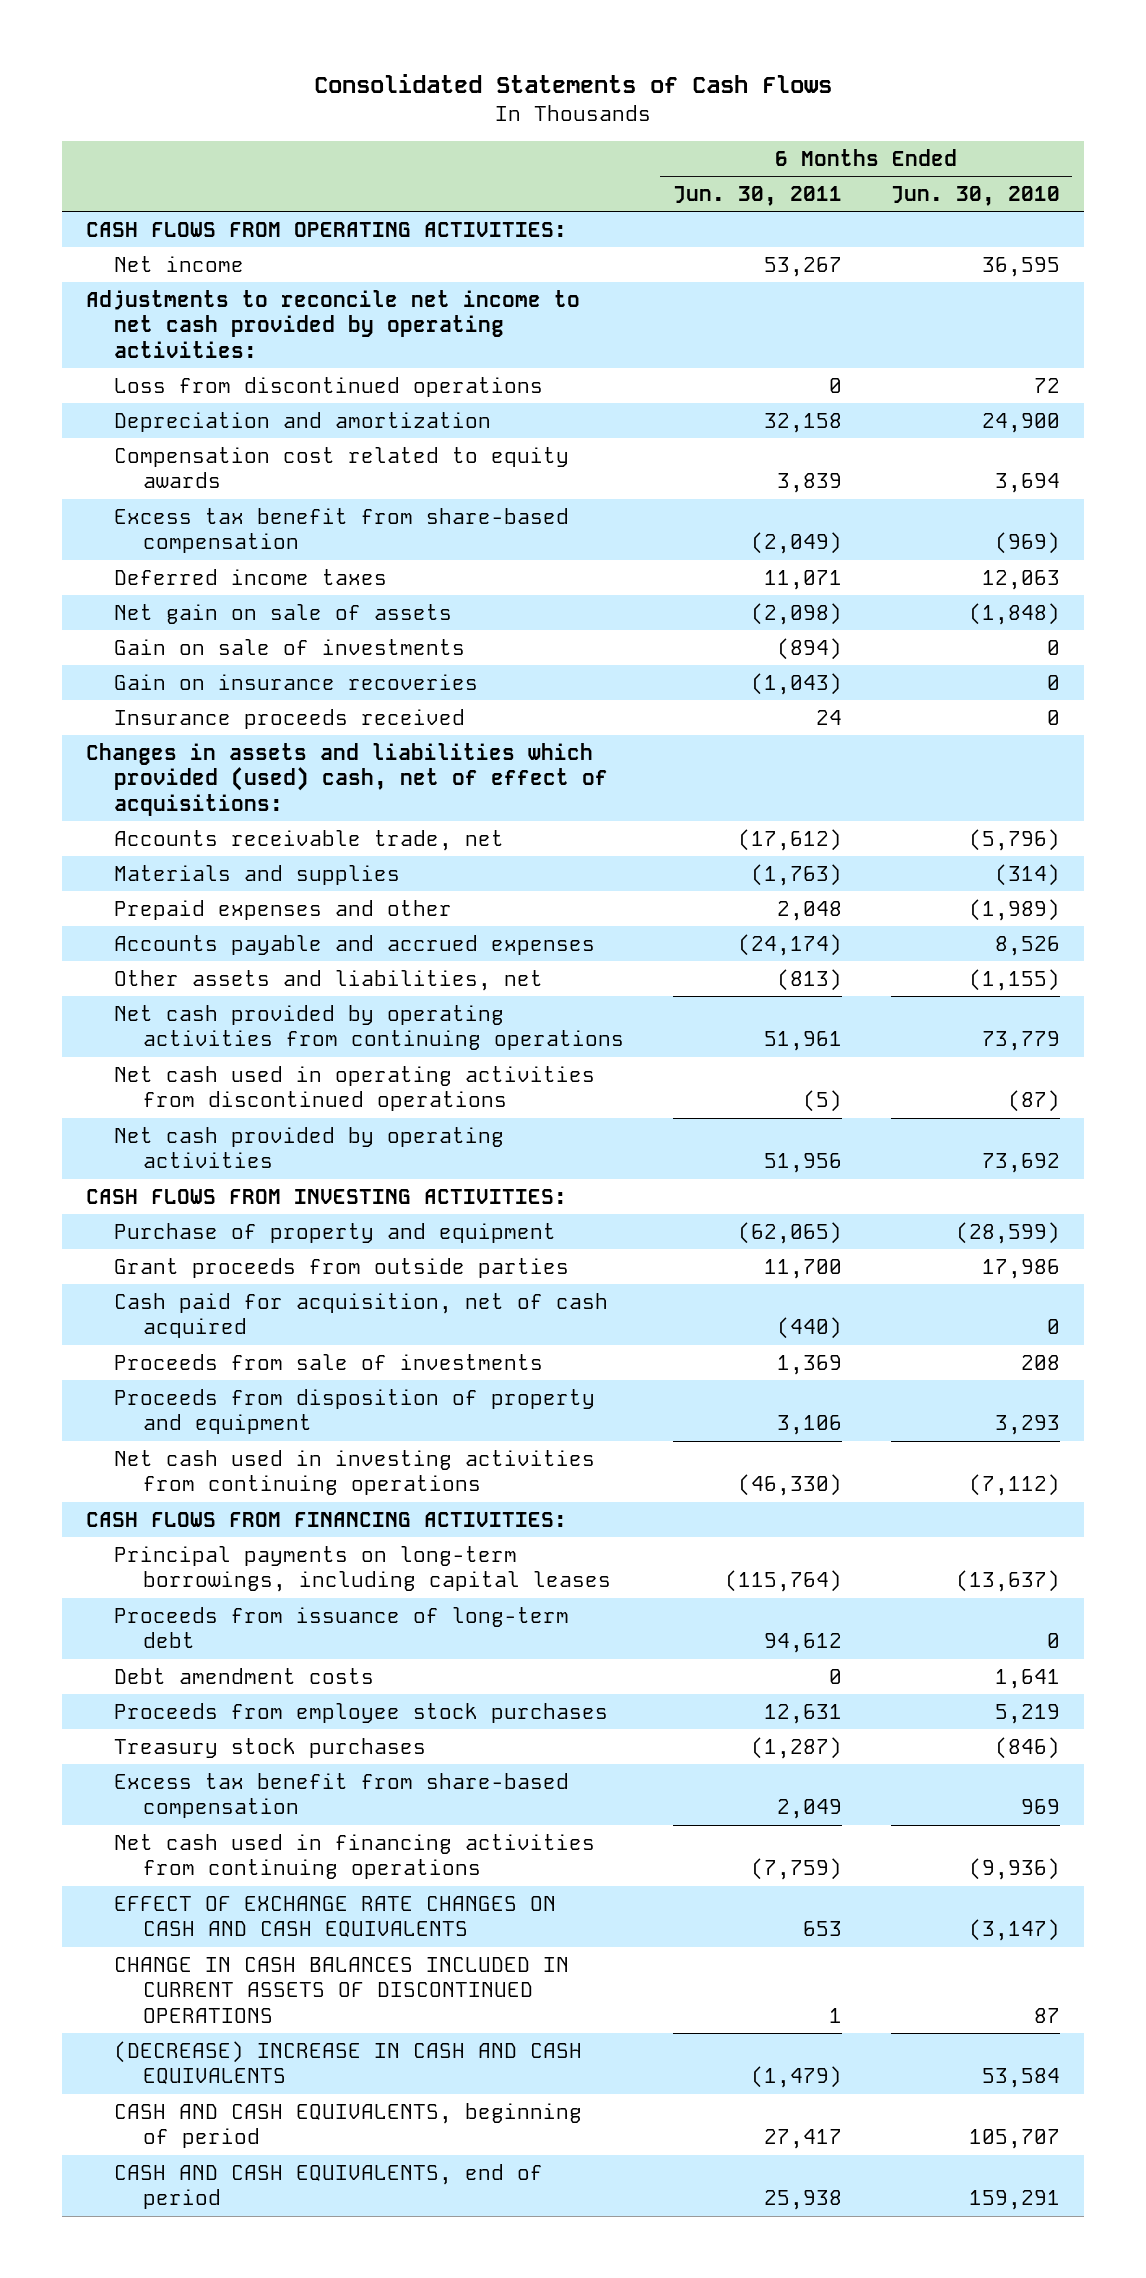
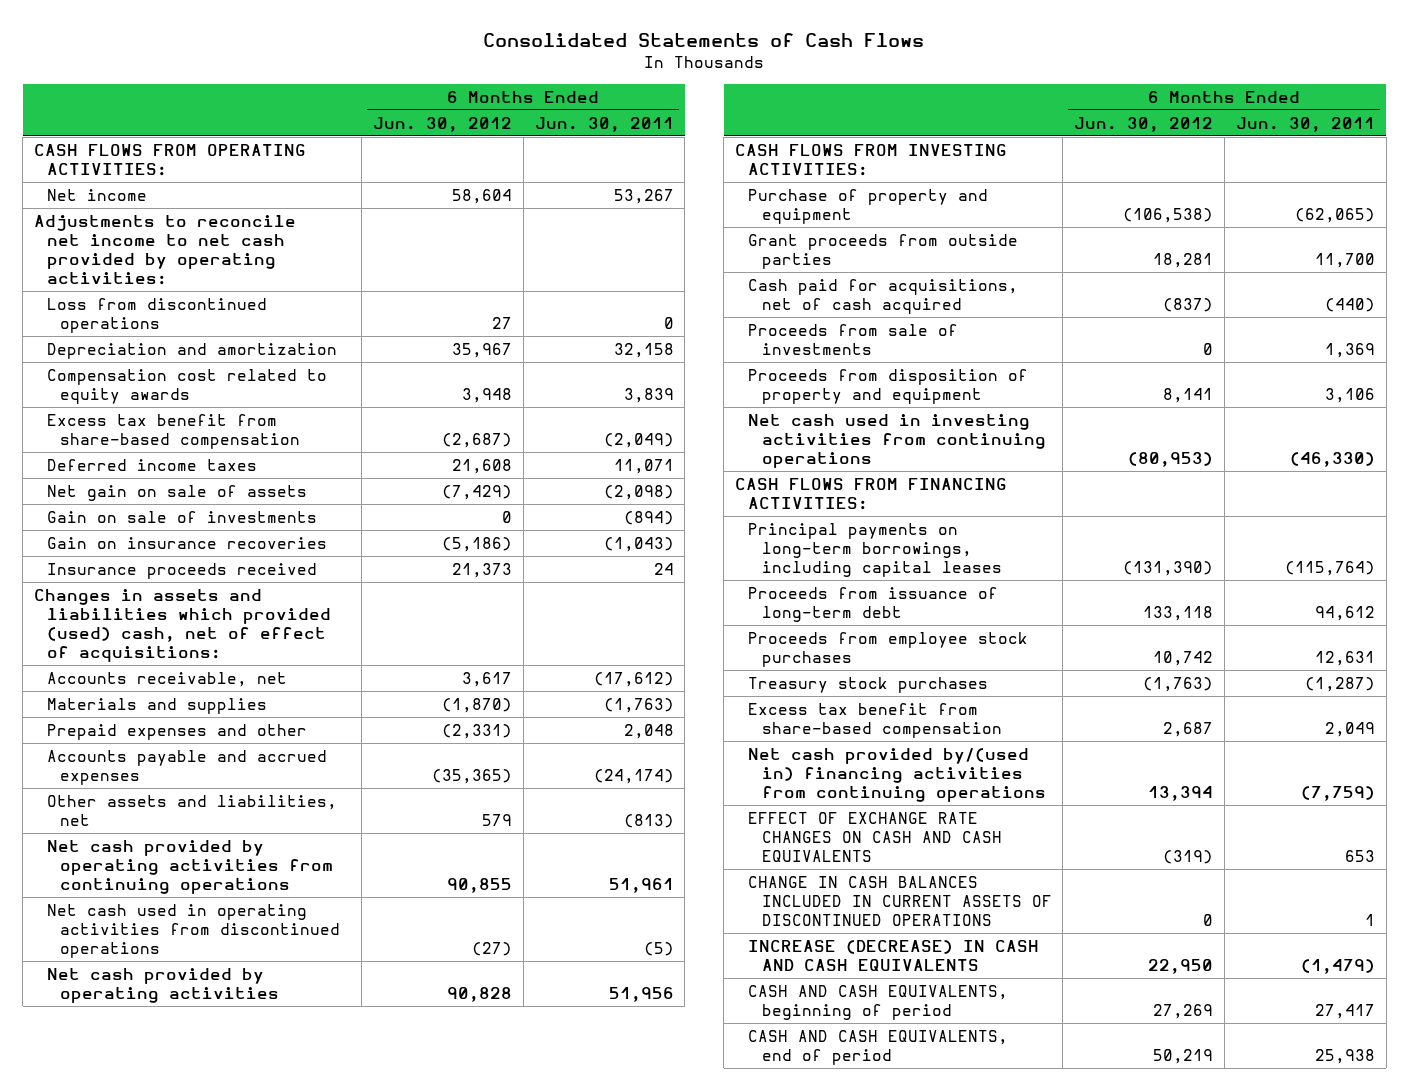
[890,185,1060,206] Jun. 30, 2010 -> none
none -> [372,116,512,132] Jun. 30, 2012
[114,829,505,851] Accounts receivable trade, net -> [47,671,288,687] Accounts receivable, net
[114,1292,609,1339] Cash paid for acquisition, net of cash acquired -> [748,278,1019,315] Cash paid for acquisitions, net of cash acquired
[114,1667,375,1684] Debt amendment costs -> none
[114,1833,596,1880] Net cash used in financing activities from continuing operations -> [748,747,1046,803] Net cash provided by/(used in) financing activities from continuing operations
[114,2040,583,2085] (DECREASE) INCREASE IN CASH AND CASH EQUIVALENTS -> [748,939,1040,972] INCREASE (DECREASE) IN CASH AND CASH EQUIVALENTS

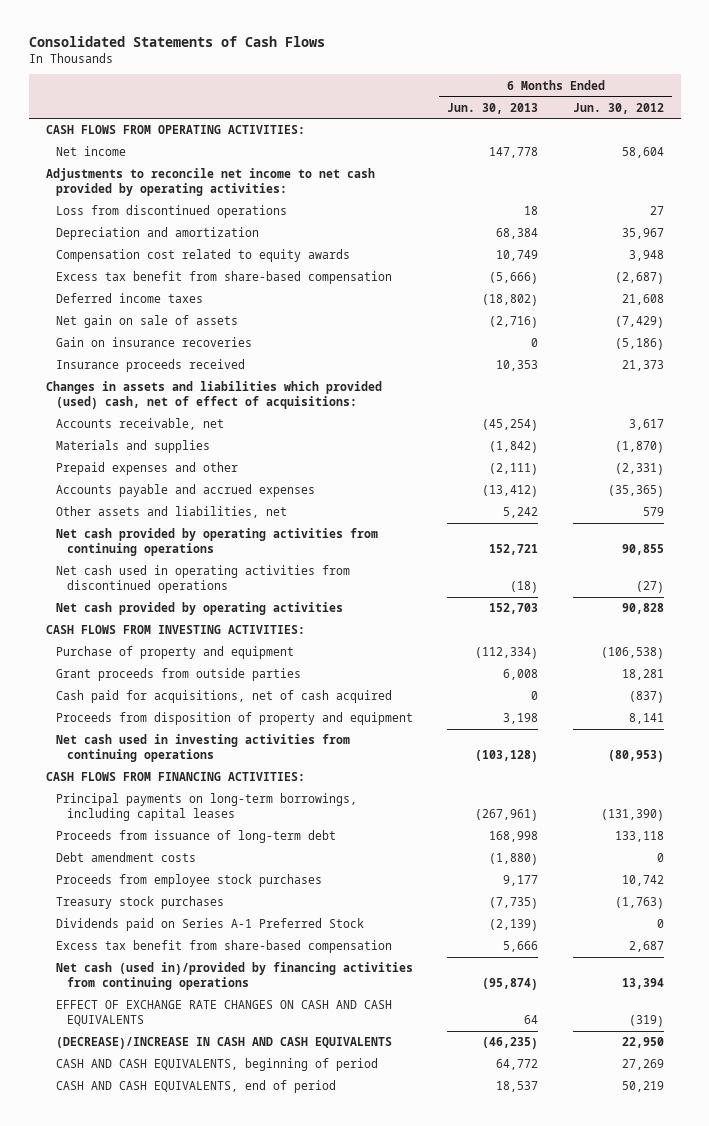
[534,116,674,132] Jun. 30, 2011 -> none
none -> [447,102,539,114] Jun. 30, 2013
[47,510,318,523] Gain on sale of investments -> none
[748,323,959,356] Proceeds from sale of investments -> none
none -> [56,852,197,863] Debt amendment costs
none -> [56,918,365,932] Dividends paid on Series A-1 Preferred Stock
[748,747,1046,803] Net cash provided by/(used in) financing activities from continuing operations -> [56,962,414,991] Net cash (used in)/provided by financing activities from continuing operations
[748,875,1052,927] CHANGE IN CASH BALANCES INCLUDED IN CURRENT ASSETS OF DISCONTINUED OPERATIONS -> none
[748,939,1040,972] INCREASE (DECREASE) IN CASH AND CASH EQUIVALENTS -> [56,1037,393,1050] (DECREASE)/INCREASE IN CASH AND CASH EQUIVALENTS

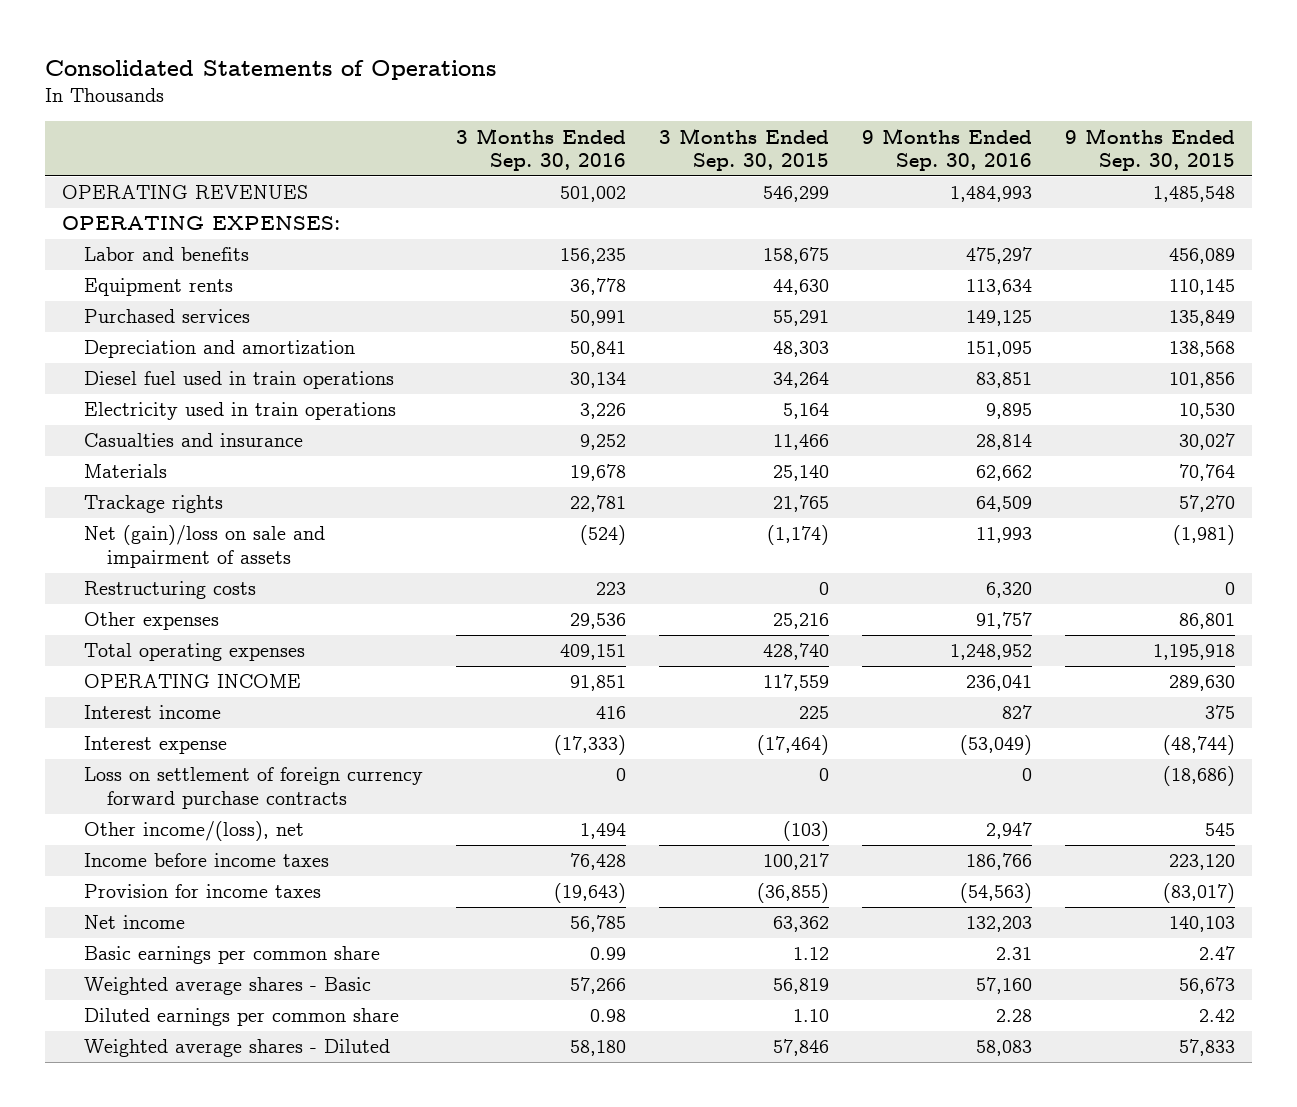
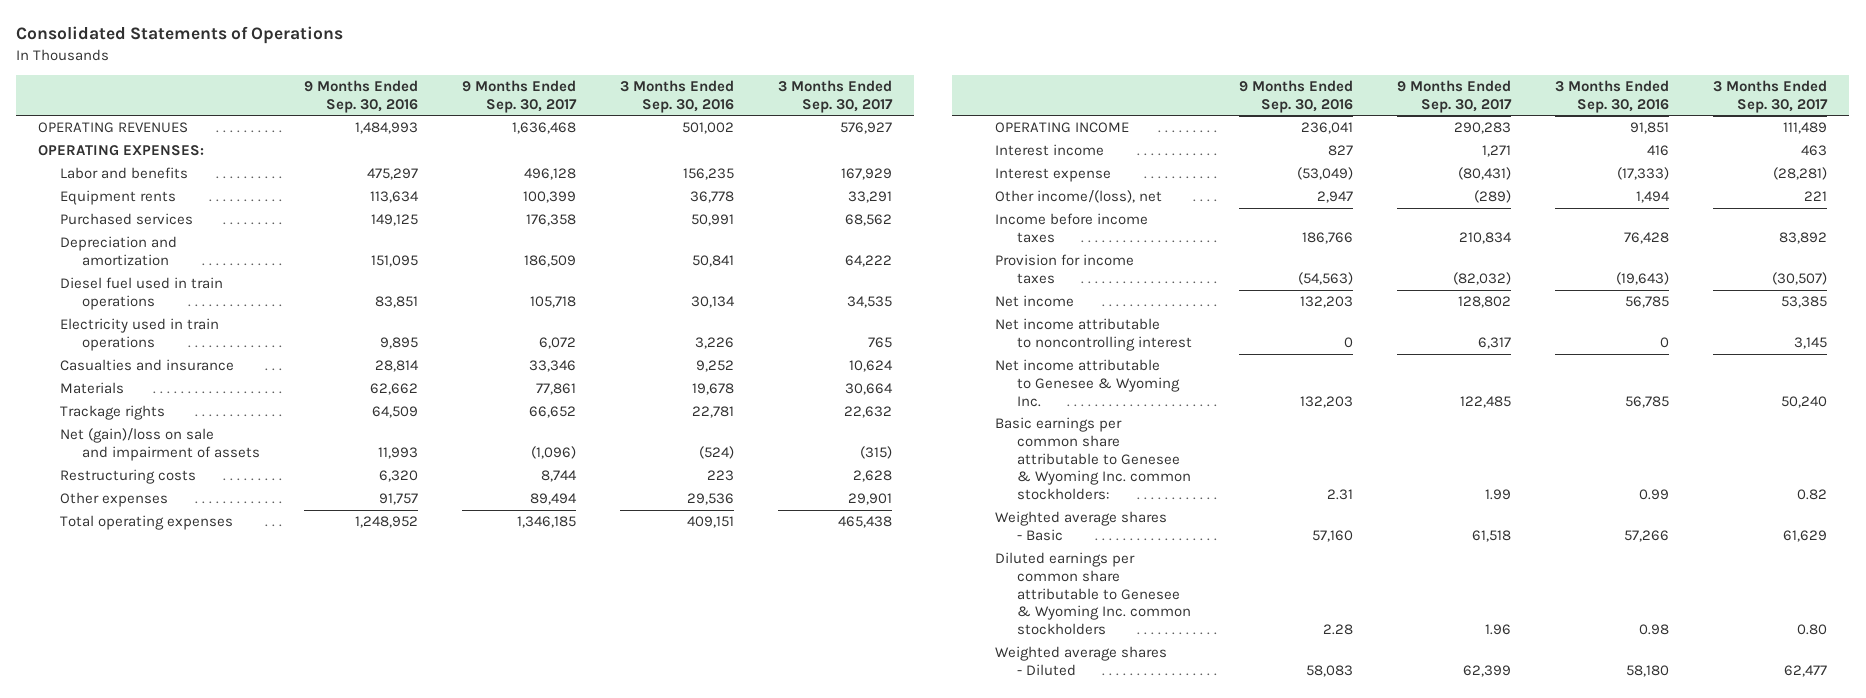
[659,127,830,172] 3 Months Ended Sep. 30, 2015 -> none
[1065,127,1236,172] 9 Months Ended Sep. 30, 2015 -> none
none -> [461,79,577,113] 9 Months Ended Sep. 30, 2017
none -> [777,79,893,113] 3 Months Ended Sep. 30, 2017
[84,767,424,809] Loss on settlement of foreign currency forward purchase contracts -> none
none -> [995,318,1193,351] Net income attributable to noncontrolling interest
none -> [995,359,1181,407] Net income attributable to Genesee & Wyoming Inc.
[84,946,381,965] Basic earnings per common share -> [995,417,1192,501] Basic earnings per common share attributable to Genesee & Wyoming Inc. common stockholders:
[84,1008,400,1027] Diluted earnings per common share -> [995,552,1192,636] Diluted earnings per common share attributable to Genesee & Wyoming Inc. common stockholders

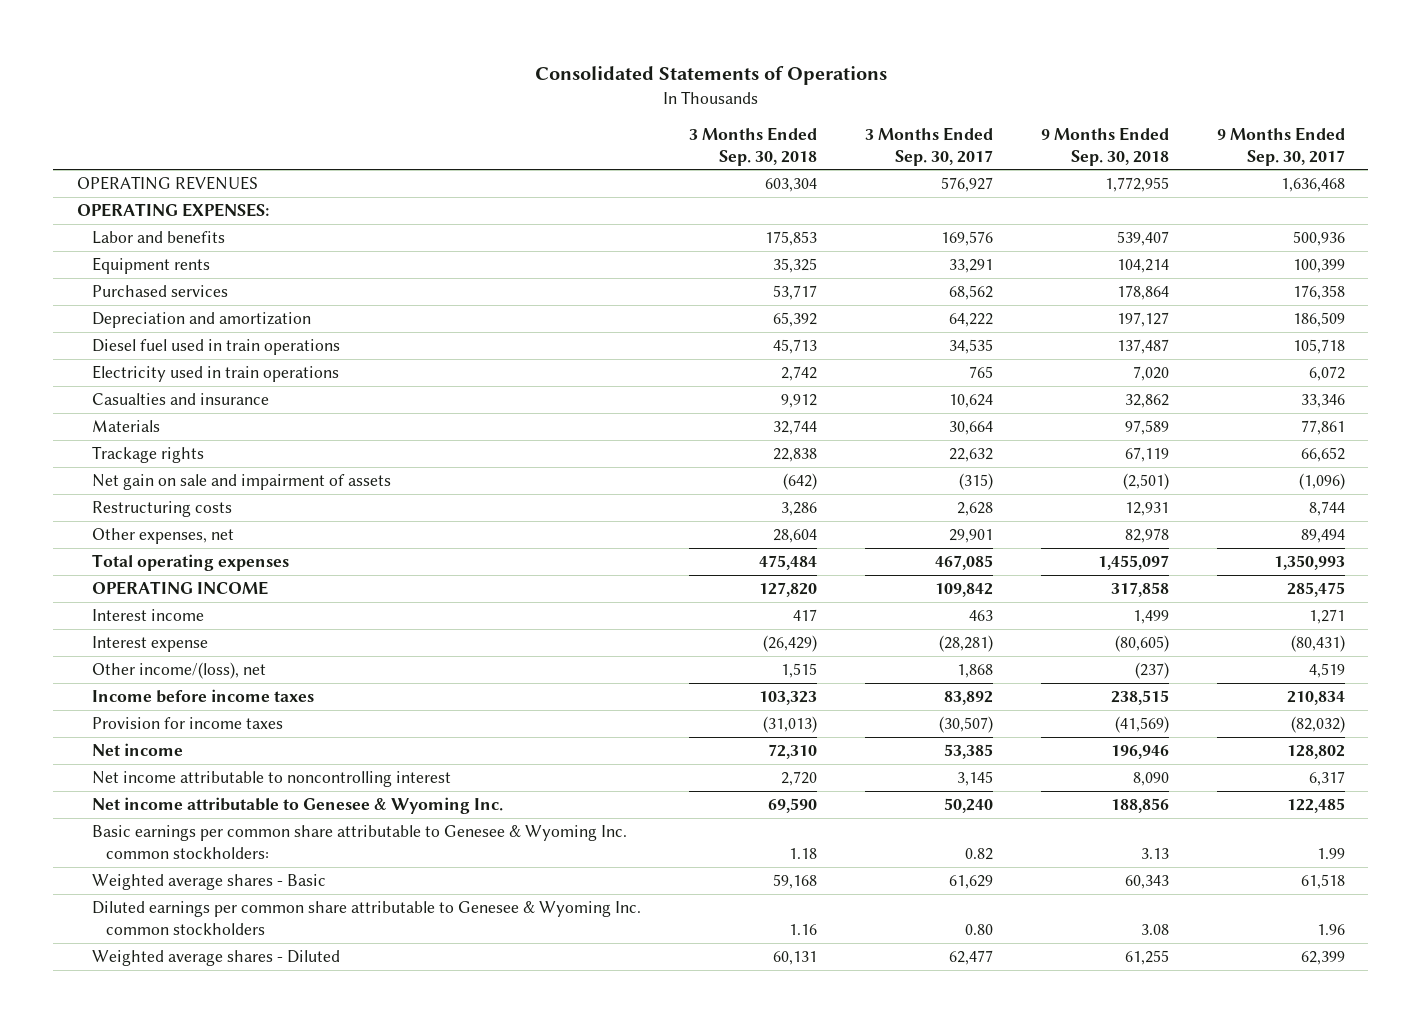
[303,79,418,113] 9 Months Ended Sep. 30, 2016 -> none
[619,79,734,113] 3 Months Ended Sep. 30, 2016 -> none
none -> [688,126,817,166] 3 Months Ended Sep. 30, 2018
none -> [1040,126,1169,166] 9 Months Ended Sep. 30, 2018
[523,168,576,181] 496,128 -> [1292,230,1345,246] 500,936
[840,168,892,181] 167,929 -> [940,230,993,246] 169,576
[59,428,260,461] Net (gain)/loss on sale and impairment of assets -> [91,473,391,490] Net gain on sale and impairment of assets
[59,492,168,508] Other expenses -> [91,527,234,544] Other expenses, net
[516,516,576,529] 1,346,185 -> [1273,554,1345,570] 1,350,993
[837,516,892,529] 465,438 -> [934,554,993,570] 467,085
[1454,122,1512,135] 290,283 -> [1286,581,1345,597] 285,475
[1783,122,1828,135] 111,489 -> [934,582,993,597] 109,842
[1474,190,1512,204] (289) -> [1308,662,1345,678] 4,519
[1804,191,1828,202] 221 -> [956,663,993,678] 1,868

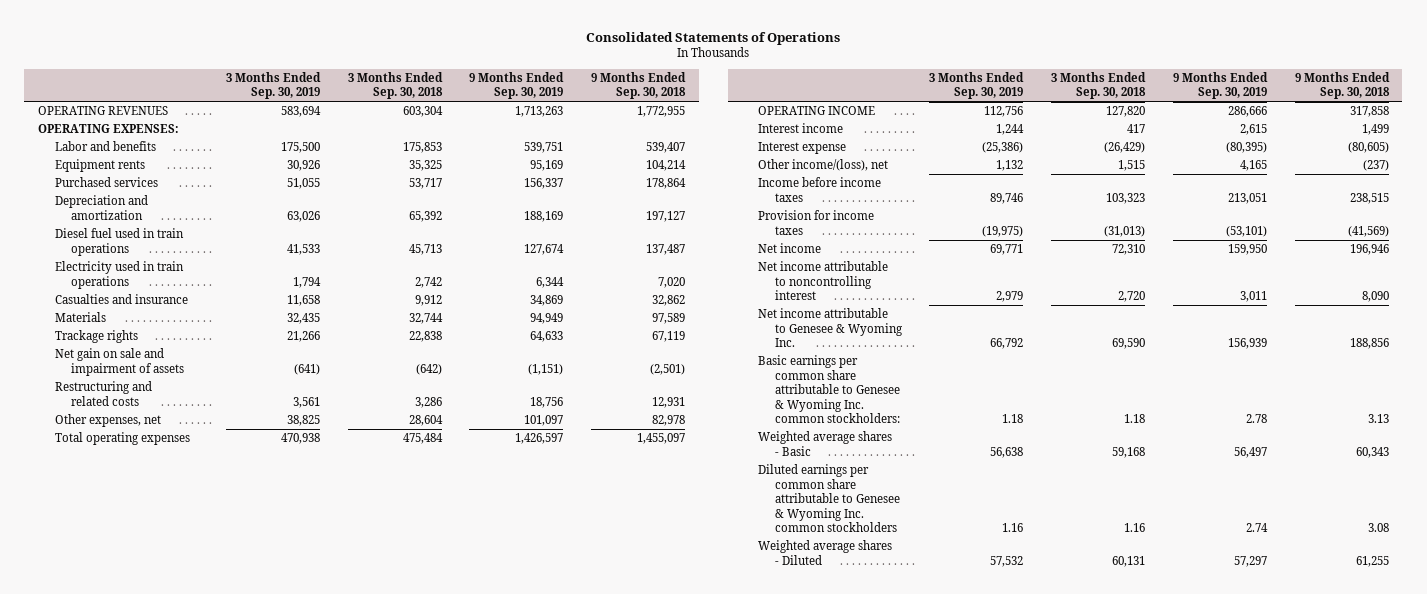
[864,126,993,166] 3 Months Ended Sep. 30, 2017 -> none
[1216,126,1345,166] 9 Months Ended Sep. 30, 2017 -> none
none -> [225,71,321,100] 3 Months Ended Sep. 30, 2019
none -> [469,71,565,100] 9 Months Ended Sep. 30, 2019
[91,500,232,517] Restructuring costs -> [54,381,152,406] Restructuring and related costs

